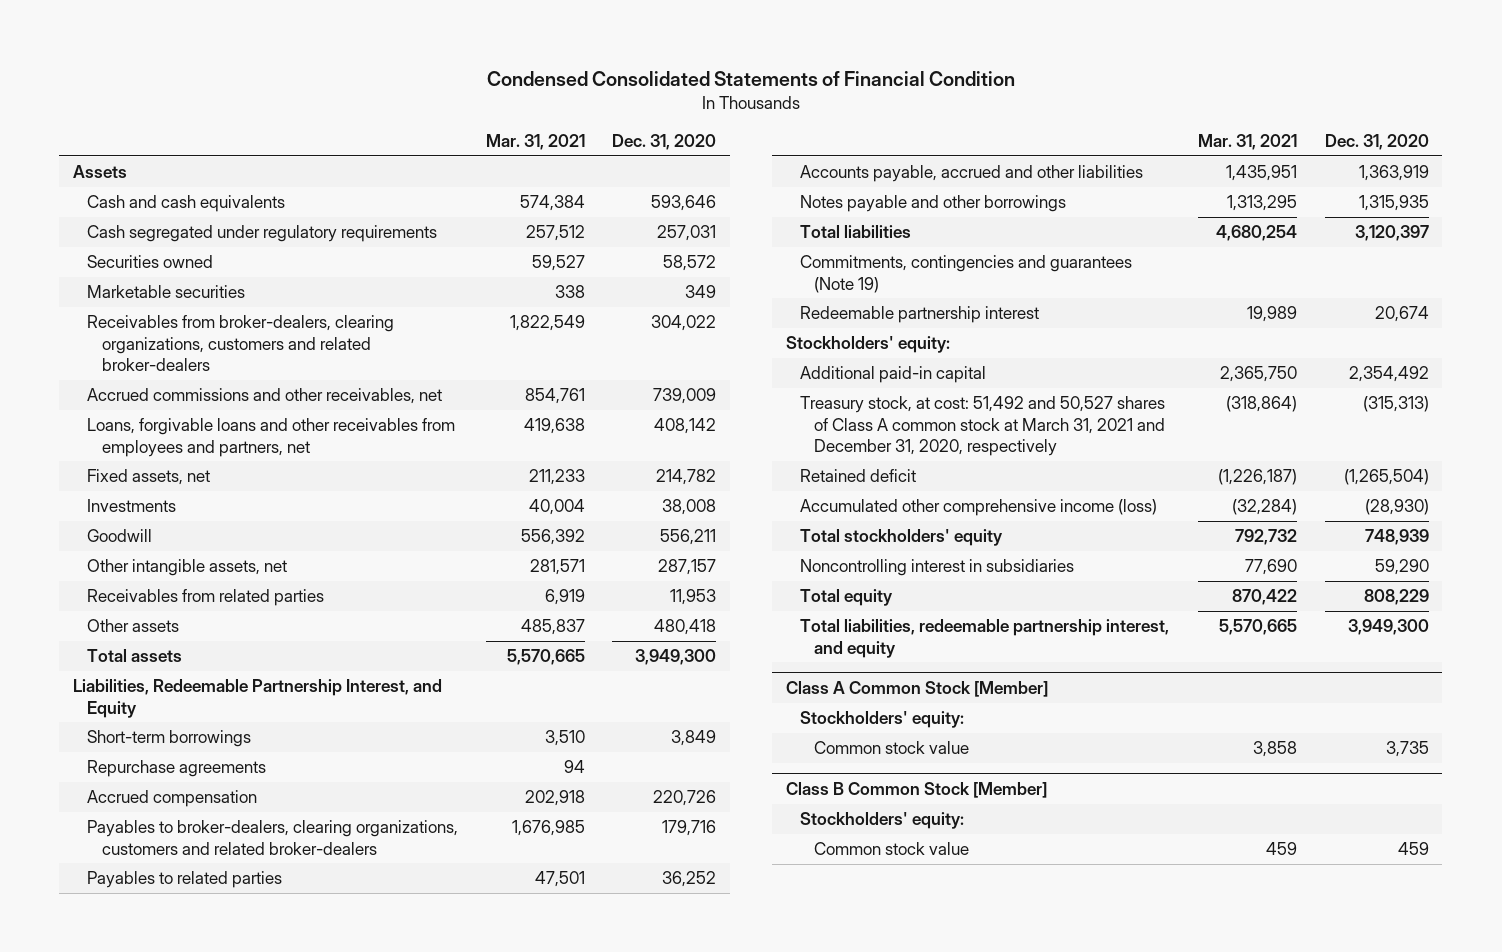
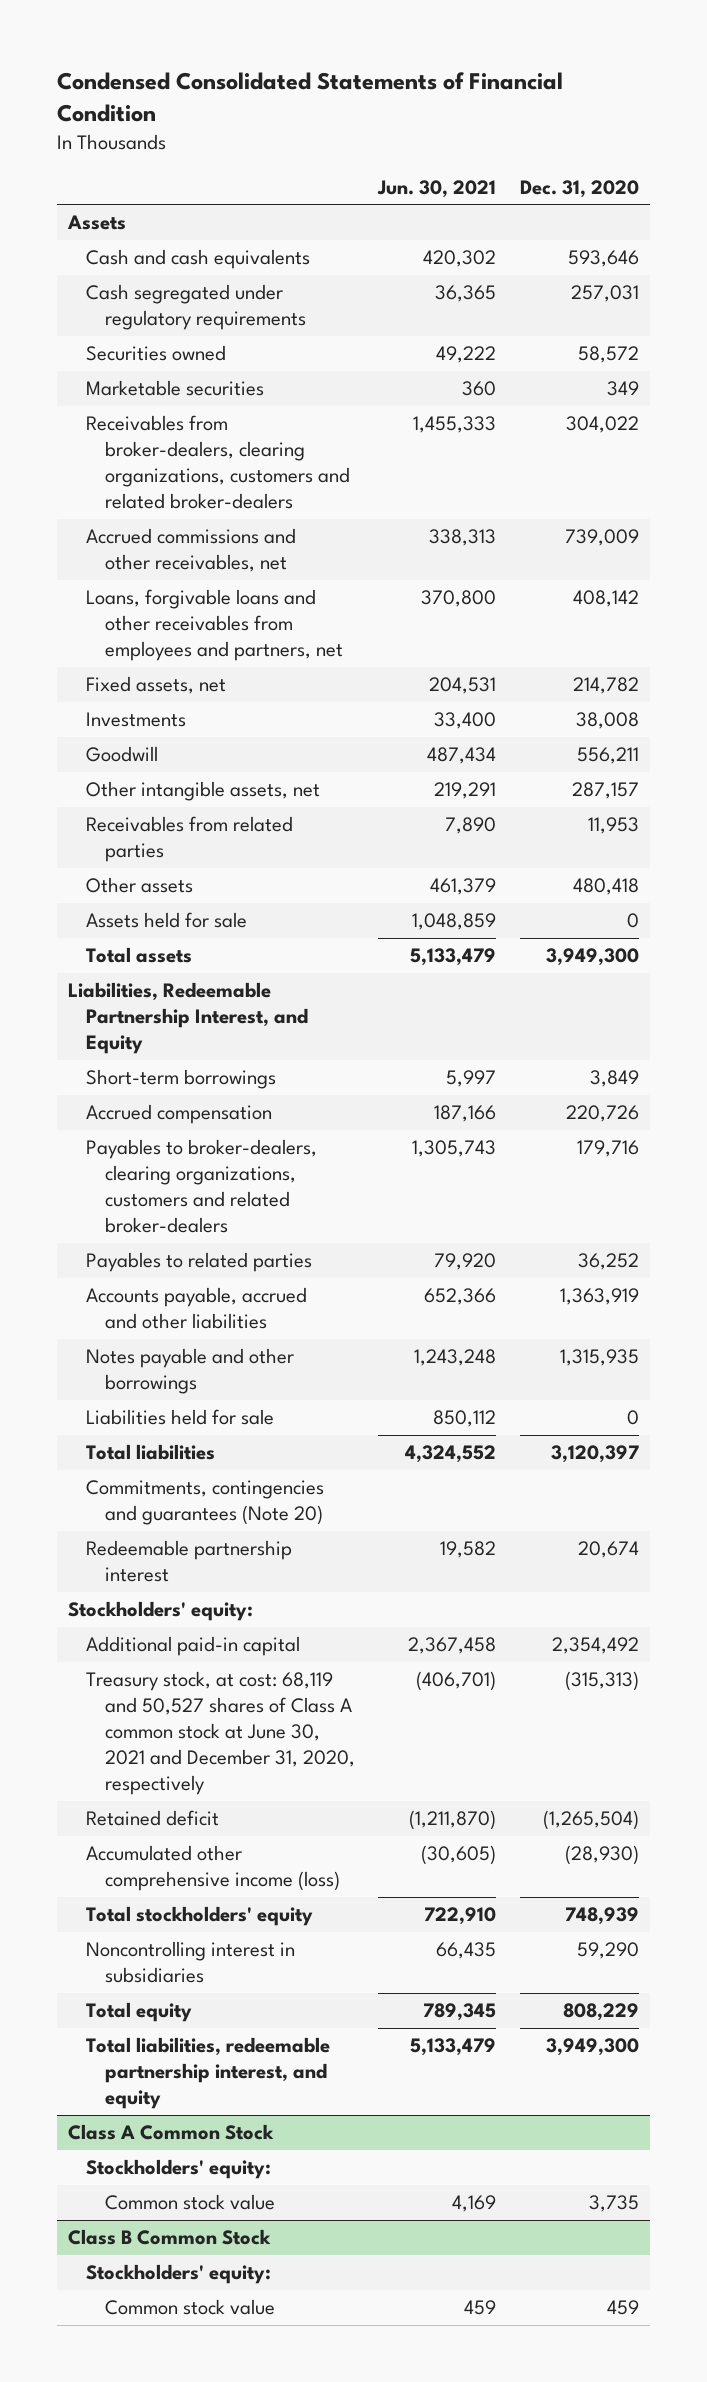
[485,133,585,150] Mar. 31, 2021 -> none
none -> [377,179,497,198] Jun. 30, 2021
none -> [86,912,248,929] Assets held for sale
[87,760,267,778] Repurchase agreements -> none
none -> [86,1409,275,1426] Liabilities held for sale
[800,255,1133,293] Commitments, contingencies and guarantees (Note 19) -> [86,1480,325,1526] Commitments, contingencies and guarantees (Note 20)
[800,396,1166,457] Treasury stock, at cost: 51,492 and 50,527 shares of Class A common stock at March 31, 2021 and December 31, 2020, respectively -> [86,1671,355,1796] Treasury stock, at cost: 68,119 and 50,527 shares of Class A common stock at June 30, 2021 and December 31, 2020, respectively
[785,680,1048,697] Class A Common Stock [Member] -> [68,2124,275,2141] Class A Common Stock
[785,781,1047,798] Class B Common Stock [Member] -> [68,2229,272,2246] Class B Common Stock

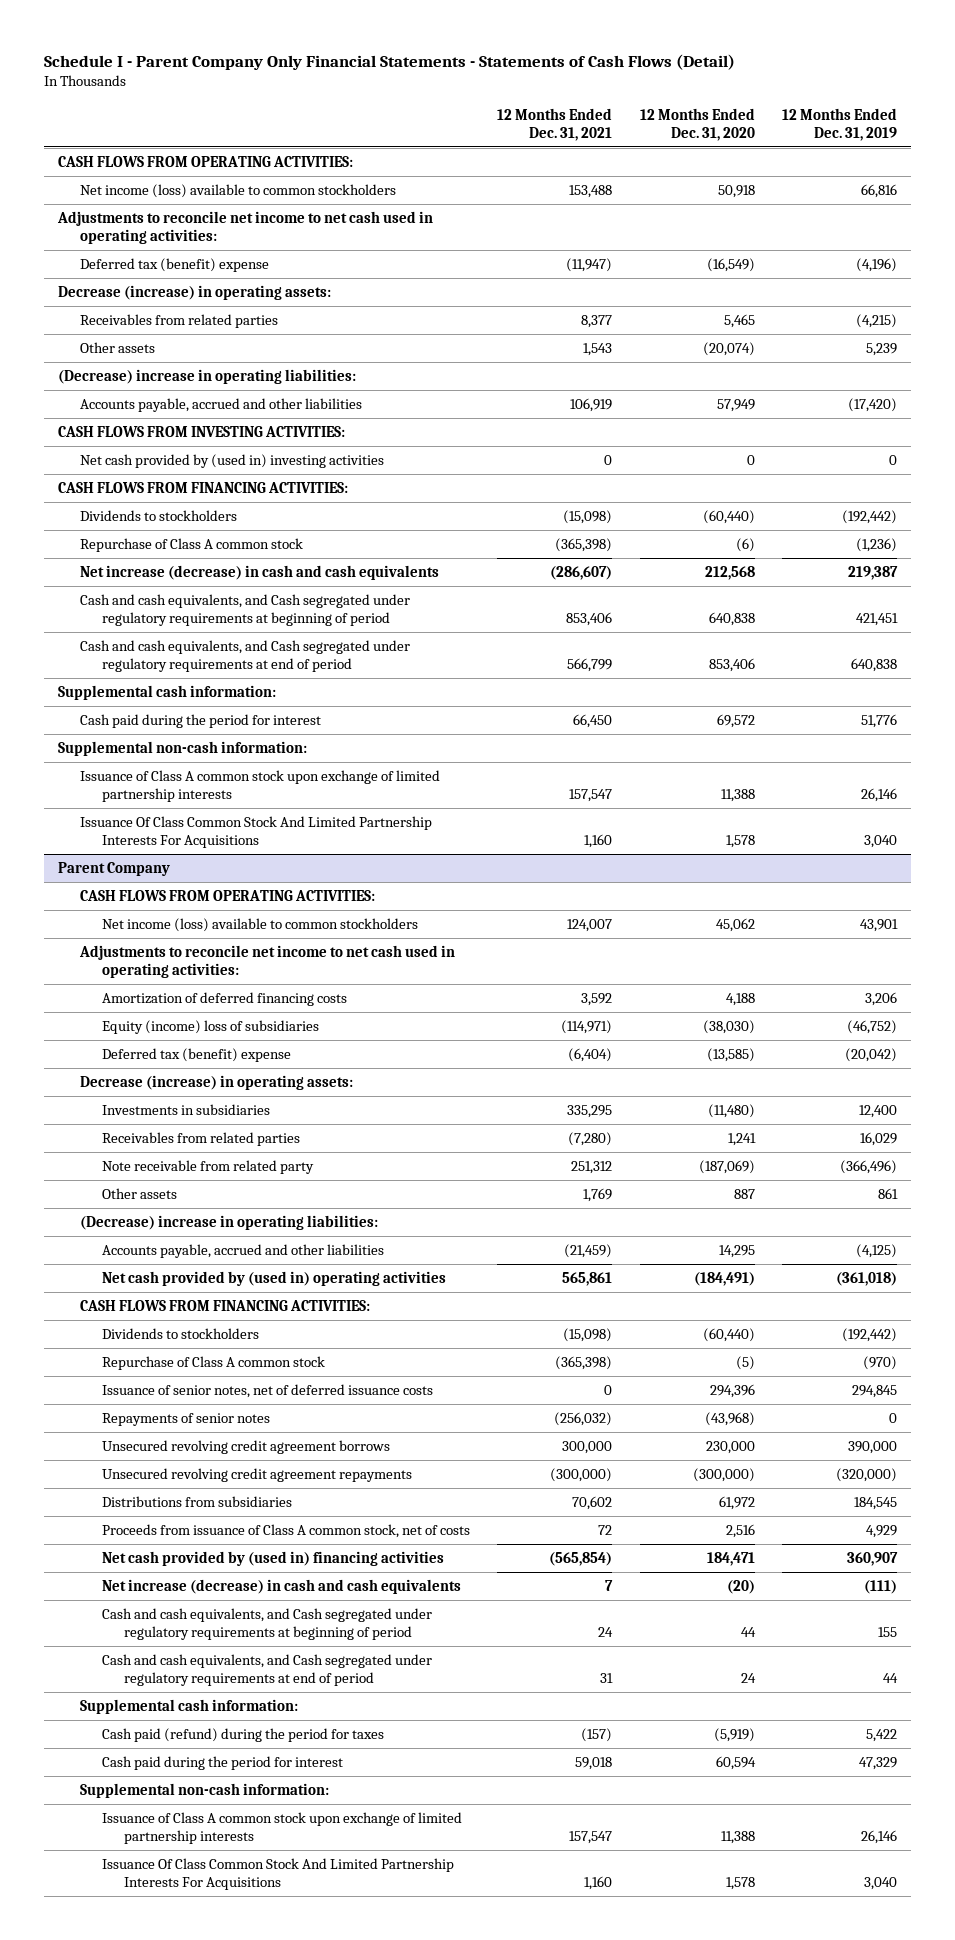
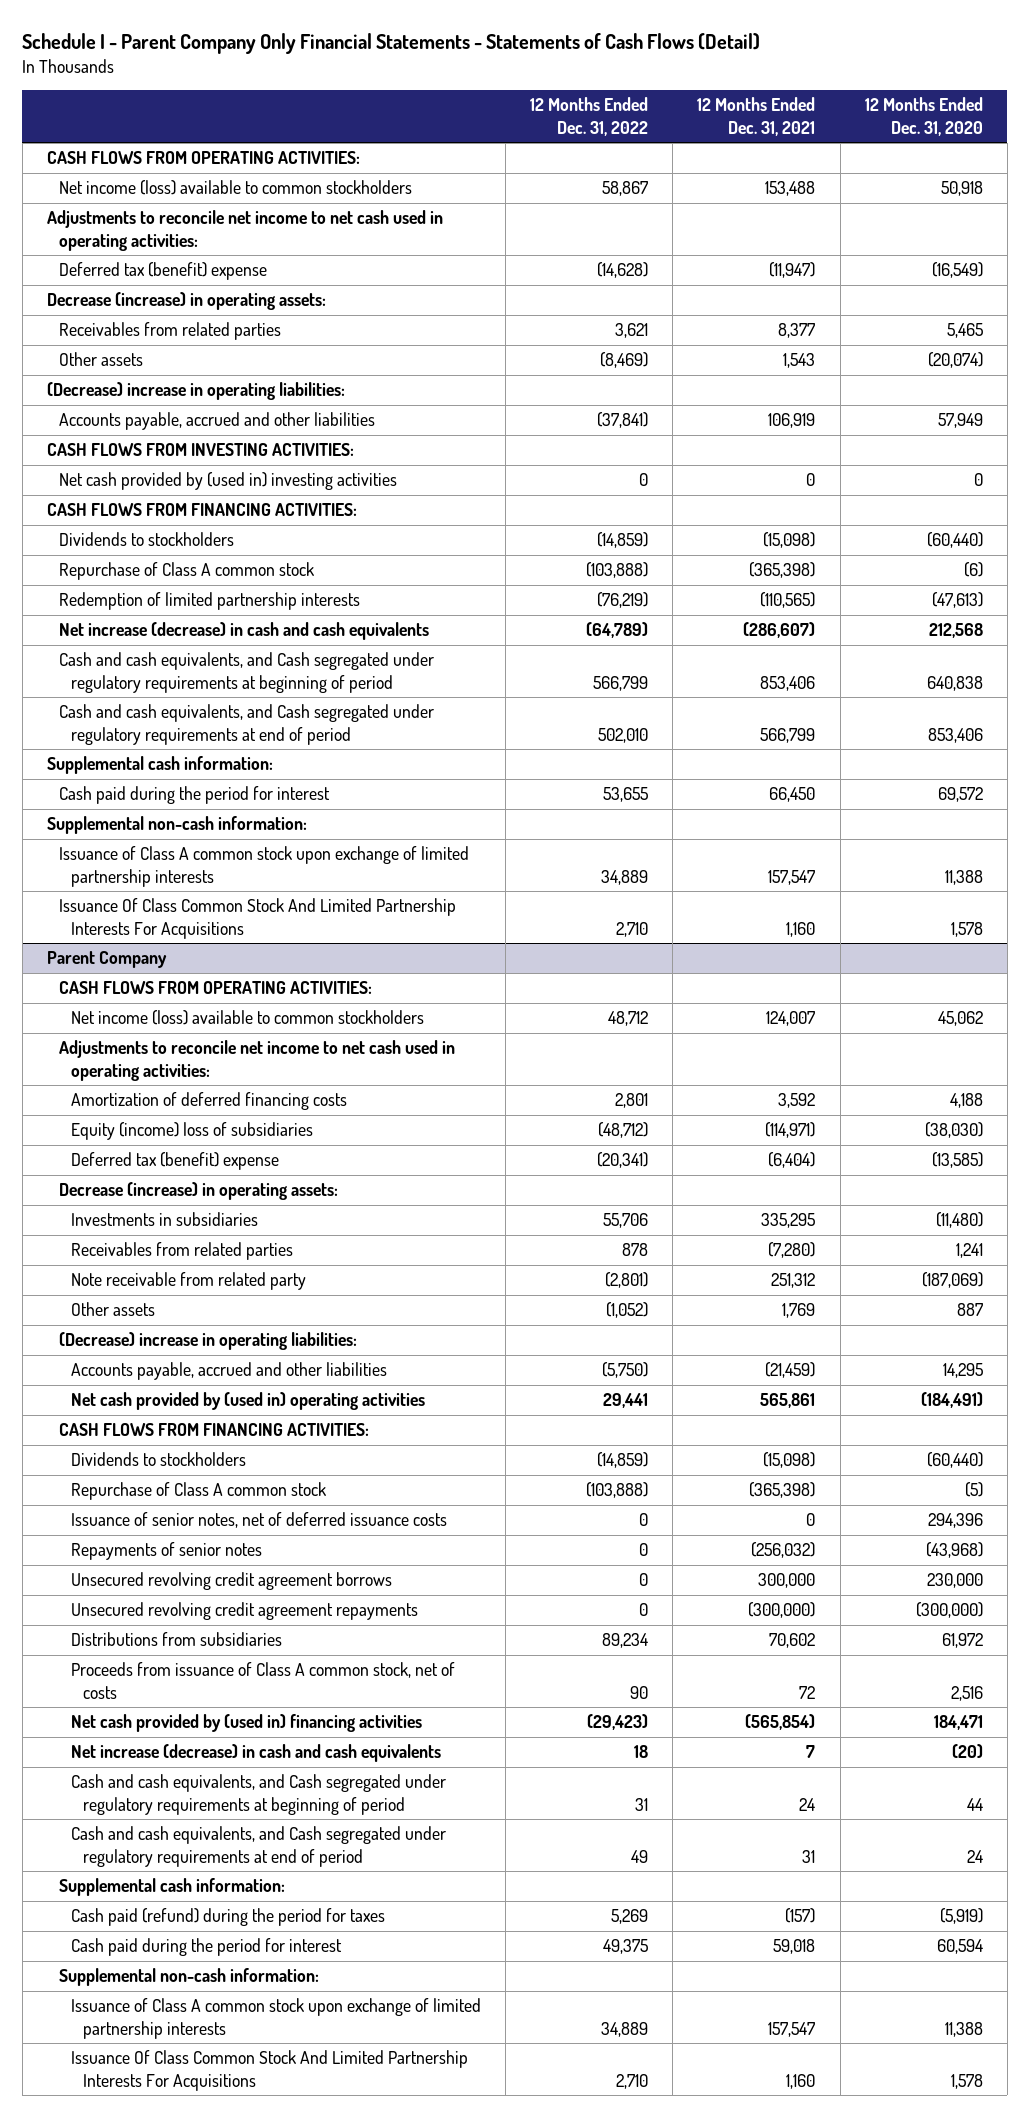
[781,107,897,141] 12 Months Ended Dec. 31, 2019 -> none
none -> [530,97,649,136] 12 Months Ended Dec. 31, 2022
none -> [59,592,361,611] Redemption of limited partnership interests

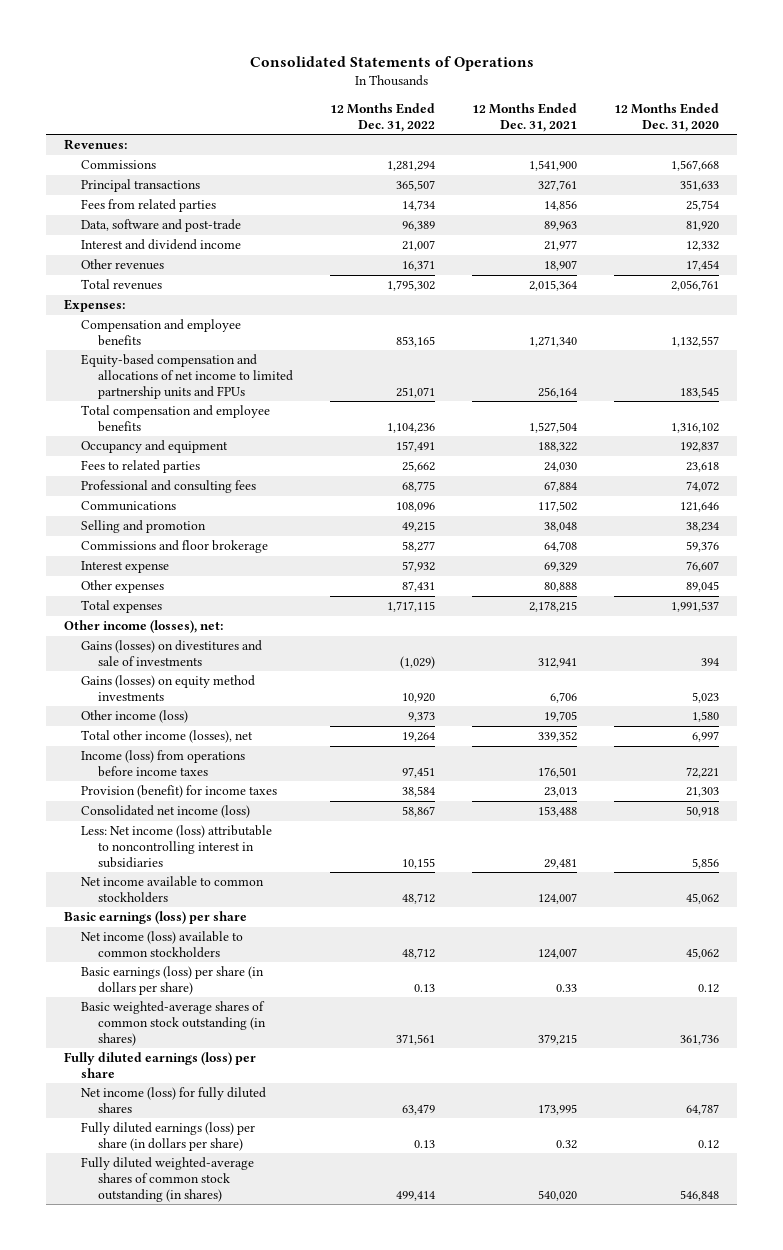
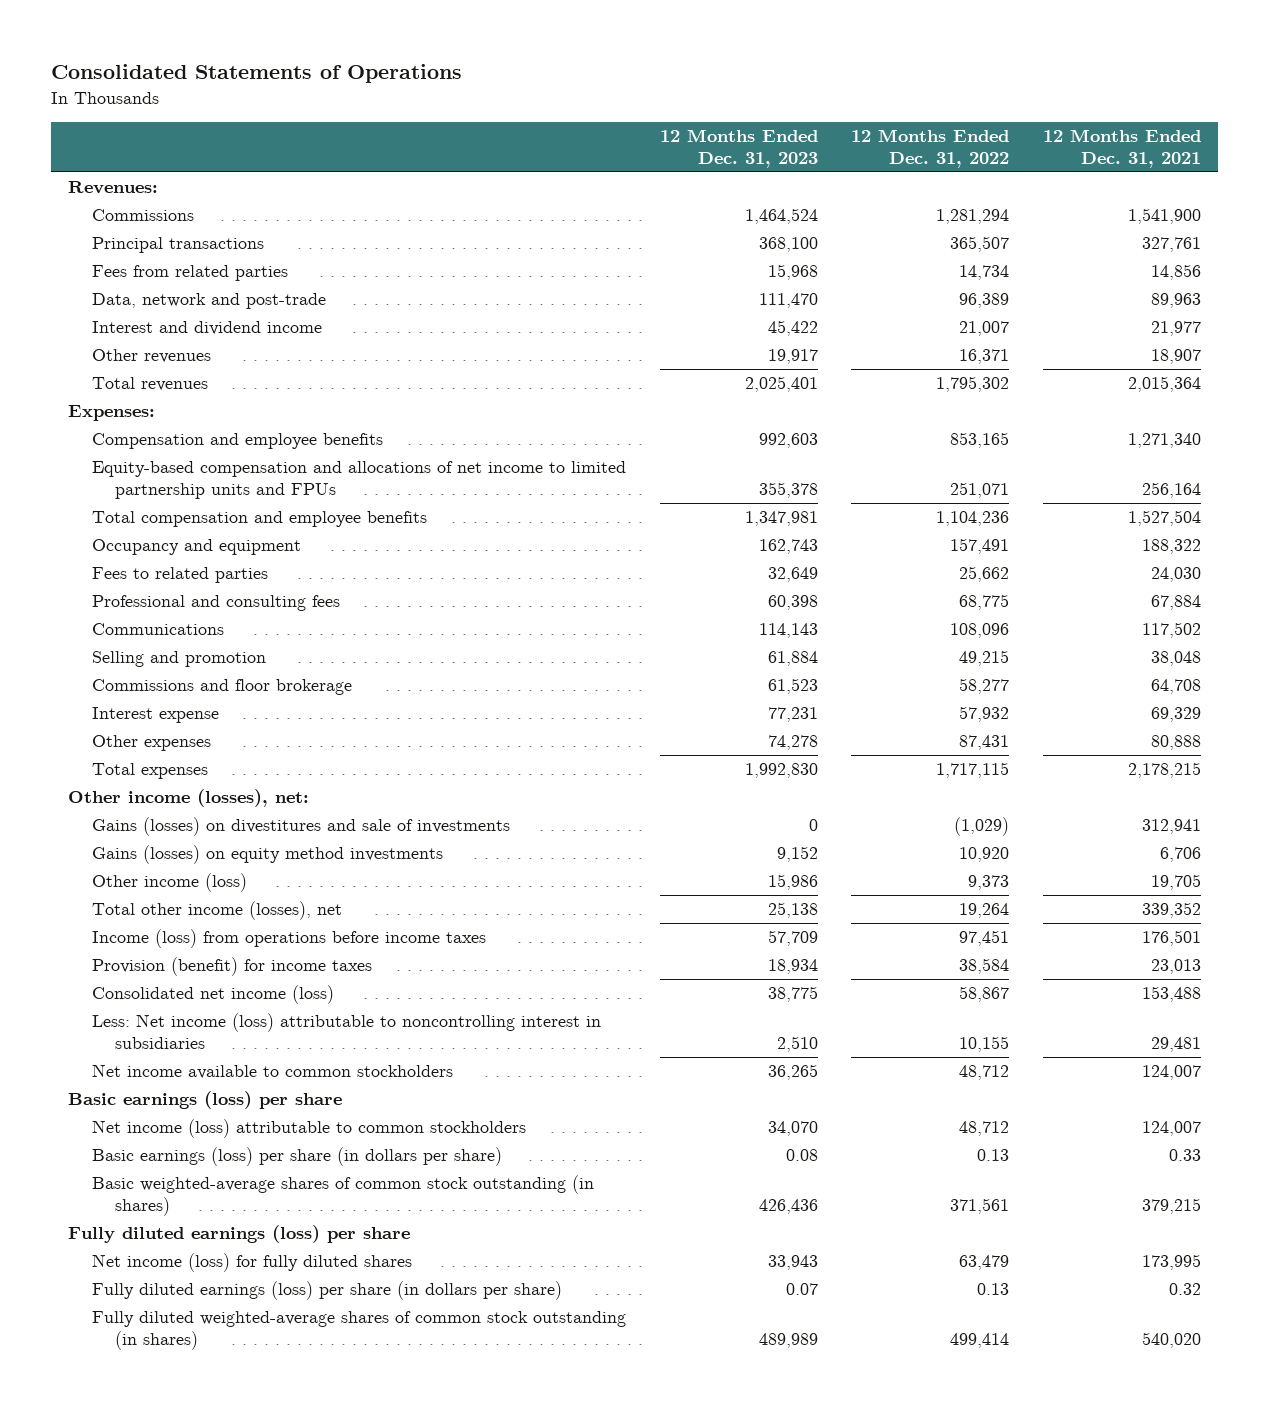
[613,103,719,132] 12 Months Ended Dec. 31, 2020 -> none
none -> [659,128,818,168] 12 Months Ended Dec. 31, 2023
[81,219,242,233] Data, software and post-trade -> [91,293,326,310] Data, network and post-trade
[81,931,244,959] Net income (loss) available to common stockholders -> [91,1119,526,1139] Net income (loss) attributable to common stockholders

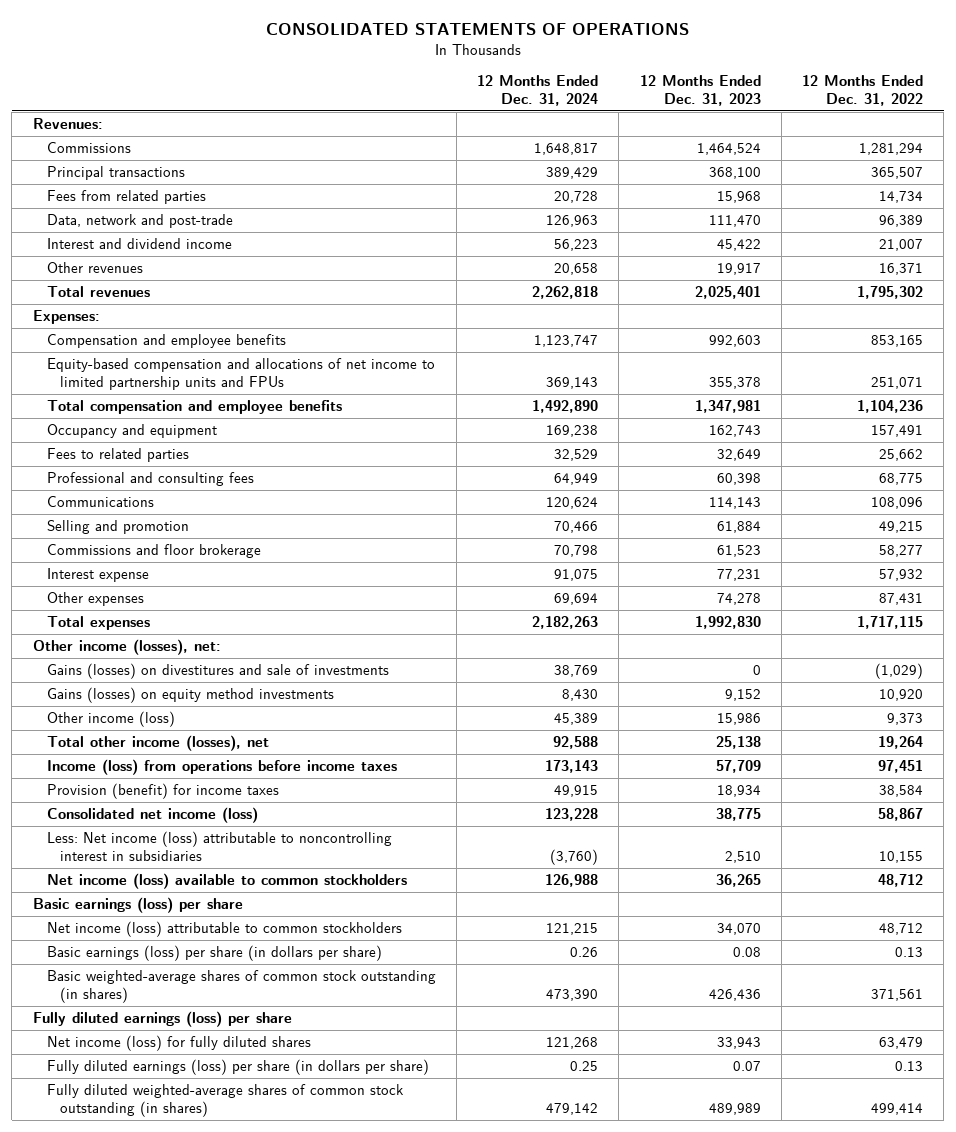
[51,64,463,84] Consolidated Statements of Operations -> [265,22,689,35] CONSOLIDATED STATEMENTS OF OPERATIONS
[1043,128,1202,168] 12 Months Ended Dec. 31, 2021 -> none
none -> [477,75,599,107] 12 Months Ended Dec. 31, 2024
[91,1064,453,1080] Net income available to common stockholders -> [46,872,407,889] Net income (loss) available to common stockholders

